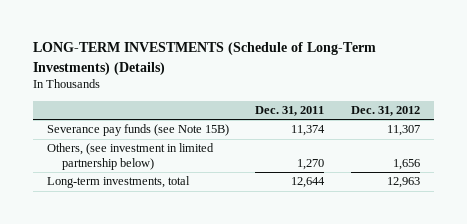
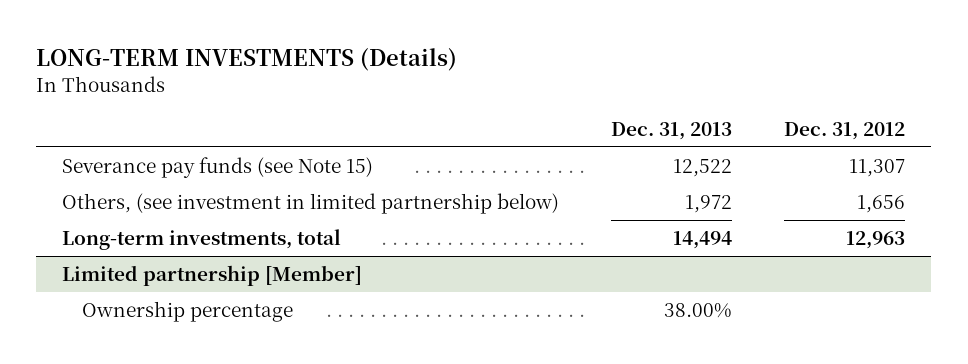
[33,42,377,75] LONG-TERM INVESTMENTS (Schedule of Long-Term Investments) (Details) -> [36,48,458,72] LONG-TERM INVESTMENTS (Details)
[255,106,325,117] Dec. 31, 2011 -> none
none -> [611,122,733,141] Dec. 31, 2013
[46,124,229,137] Severance pay funds (see Note 15B) -> [62,156,374,178] Severance pay funds (see Note 15)
none -> [62,264,363,286] Limited partnership [Member]
none -> [81,300,293,322] Ownership percentage

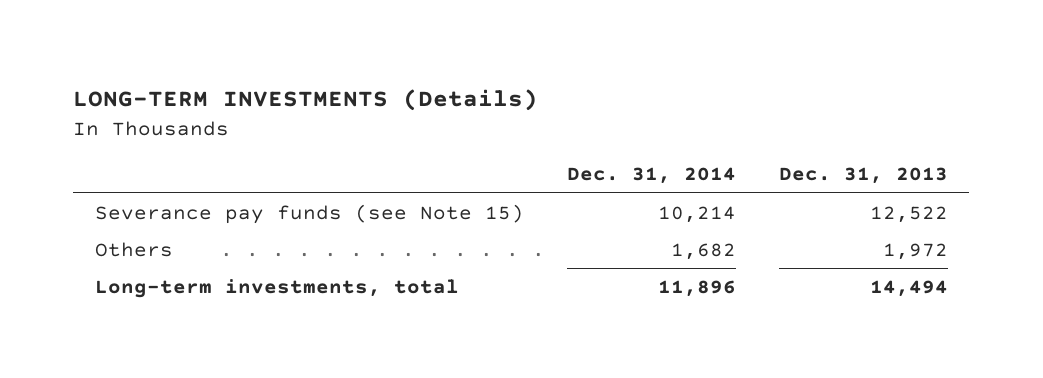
[784,122,906,141] Dec. 31, 2012 -> none
none -> [566,167,736,185] Dec. 31, 2014
[62,192,560,214] Others, (see investment in limited partnership below) -> [94,241,173,257] Others
[62,264,363,286] Limited partnership [Member] -> none
[81,300,293,322] Ownership percentage -> none

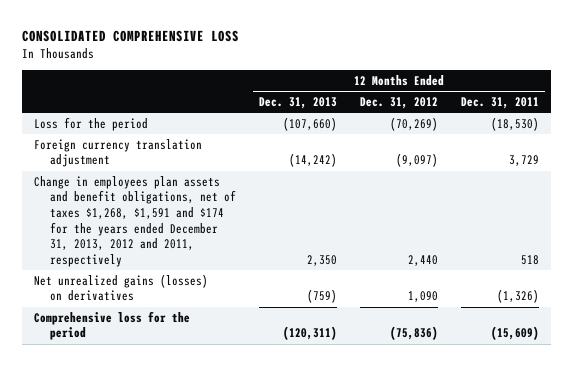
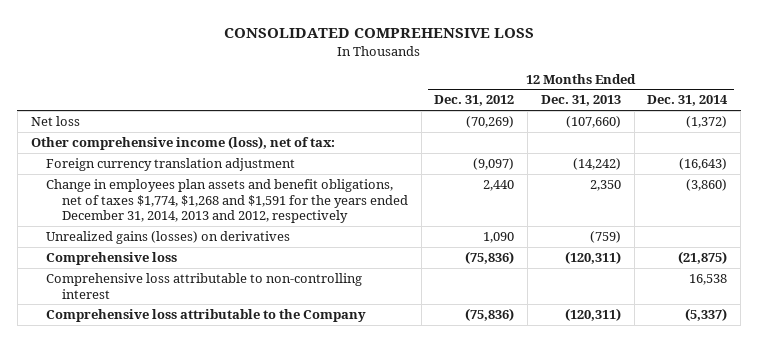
[461,97,540,110] Dec. 31, 2011 -> none
none -> [647,95,729,107] Dec. 31, 2014
[33,116,148,131] Loss for the period -> [30,116,80,127] Net loss
none -> [30,136,335,151] Other comprehensive income (loss), net of tax:
[33,175,236,267] Change in employees plan assets and benefit obligations, net of taxes $1,268, $1,591 and $174 for the years ended December 31, 2013, 2012 and 2011, respectively -> [46,179,408,223] Change in employees plan assets and benefit obligations, net of taxes $1,774, $1,268 and $1,591 for the years ended December 31, 2014, 2013 and 2012, respectively
[33,273,208,302] Net unrealized gains (losses) on derivatives -> [46,231,291,245] Unrealized gains (losses) on derivatives
none -> [46,252,178,266] Comprehensive loss
none -> [46,273,363,299] Comprehensive loss attributable to non-controlling interest
[33,310,190,341] Comprehensive loss for the period -> [46,309,367,323] Comprehensive loss attributable to the Company

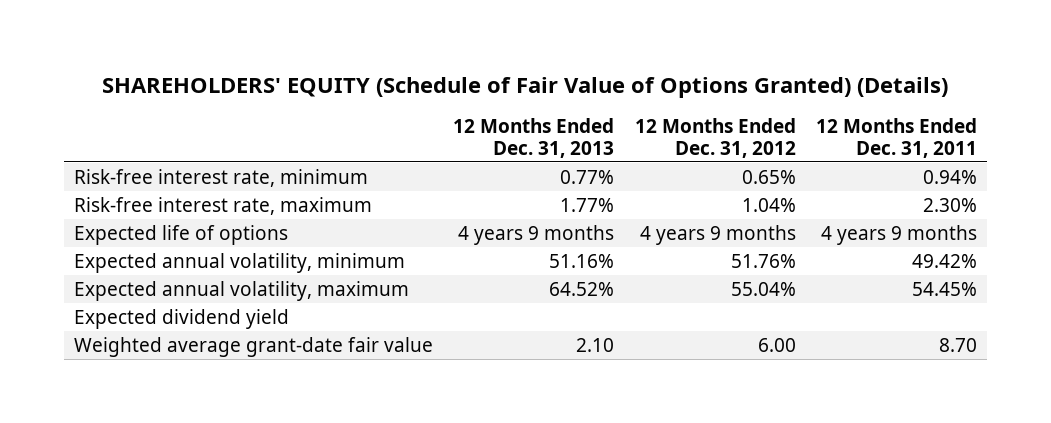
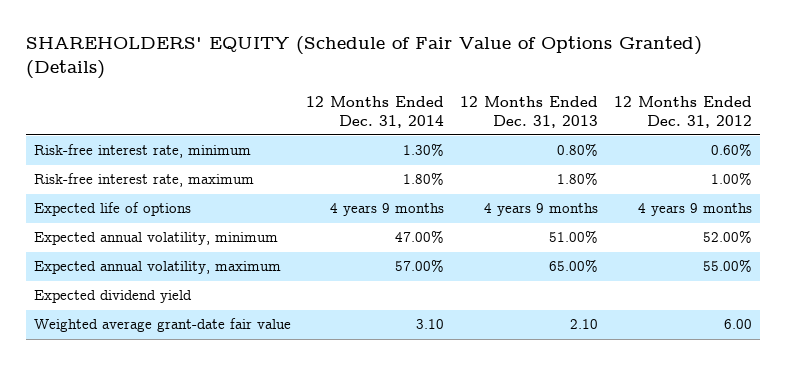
[815,117,977,158] 12 Months Ended Dec. 31, 2011 -> none
none -> [306,96,445,128] 12 Months Ended Dec. 31, 2014
[560,169,615,184] 0.77% -> [557,143,599,157] 0.80%
[741,169,796,184] 0.65% -> [711,143,753,157] 0.60%
[560,197,615,212] 1.77% -> [557,172,599,186] 1.80%
[741,197,796,212] 1.04% -> [711,172,753,186] 1.00%
[549,253,615,268] 51.16% -> [549,230,599,244] 51.00%
[730,253,796,268] 51.76% -> [703,230,753,244] 52.00%
[549,281,615,296] 64.52% -> [549,259,599,273] 65.00%
[730,281,796,296] 55.04% -> [703,259,753,273] 55.00%

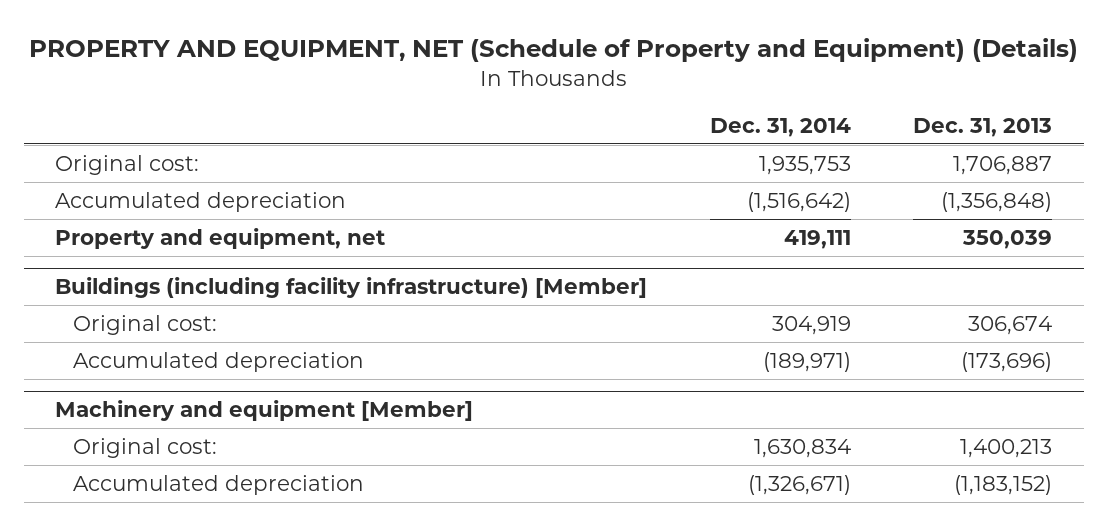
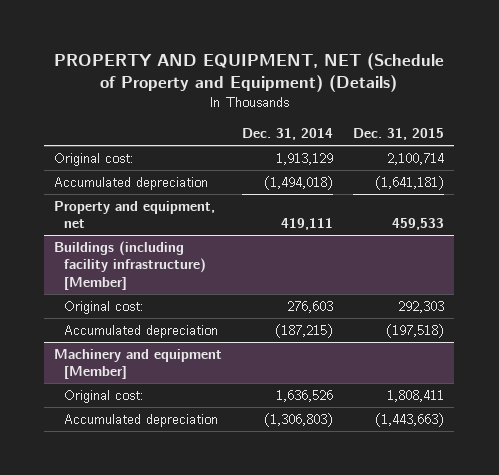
[913,117,1053,137] Dec. 31, 2013 -> none
none -> [353,128,445,141] Dec. 31, 2015
[758,155,851,175] 1,935,753 -> [276,152,334,165] 1,913,129
[746,191,851,212] (1,516,642) -> [264,175,334,190] (1,494,018)
[771,315,851,335] 304,919 -> [287,300,334,313] 276,603
[762,351,851,372] (189,971) -> [275,323,334,338] (187,215)
[753,438,851,458] 1,630,834 -> [276,389,334,402] 1,636,526
[747,474,851,495] (1,326,671) -> [264,412,334,427] (1,306,803)

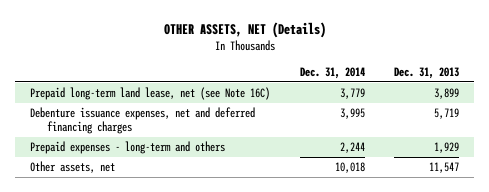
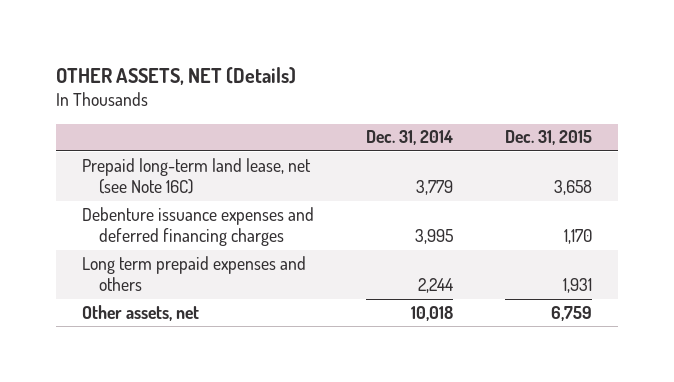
[394,66,460,79] Dec. 31, 2013 -> none
none -> [504,130,592,146] Dec. 31, 2015
[29,107,255,135] Debenture issuance expenses, net and deferred financing charges -> [81,206,314,247] Debenture issuance expenses and deferred financing charges
[29,141,225,155] Prepaid expenses - long-term and others -> [81,255,306,292] Long term prepaid expenses and others

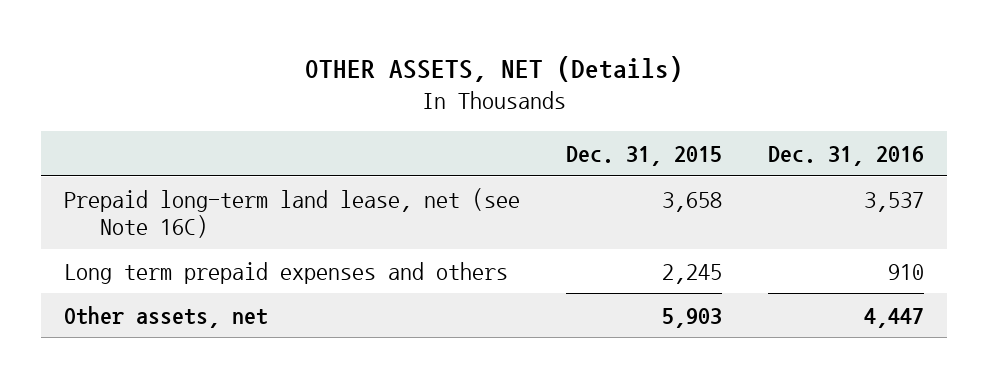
[365,130,453,146] Dec. 31, 2014 -> none
none -> [768,145,925,166] Dec. 31, 2016
[81,206,314,247] Debenture issuance expenses and deferred financing charges -> none
[562,278,592,294] 1,931 -> [661,263,722,284] 2,245
[550,305,592,321] 6,759 -> [661,307,722,328] 5,903

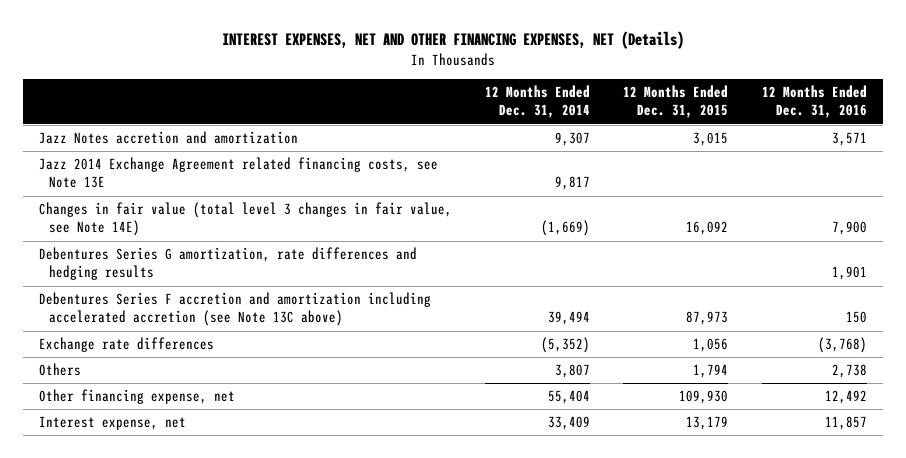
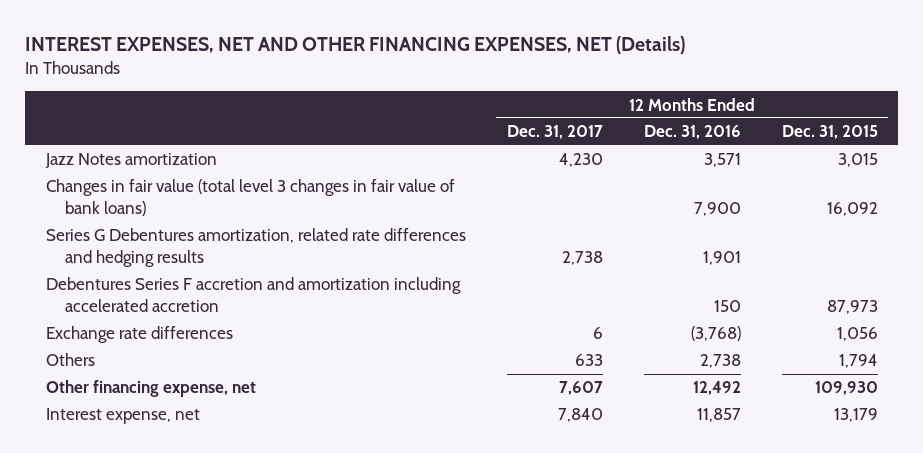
[485,85,591,119] 12 Months Ended Dec. 31, 2014 -> none
none -> [506,125,603,140] Dec. 31, 2017
[39,157,439,189] Jazz 2014 Exchange Agreement related financing costs, see Note 13E -> none
[39,131,299,145] Jazz Notes accretion and amortization -> [44,153,217,169] Jazz Notes amortization
[39,202,453,237] Changes in fair value (total level 3 changes in fair value, see Note 14E) -> [45,179,455,217] Changes in fair value (total level 3 changes in fair value of bank loans)
[39,247,418,281] Debentures Series G amortization, rate differences and hedging results -> [45,228,466,268] Series G Debentures amortization, related rate differences and hedging results
[39,292,432,327] Debentures Series F accretion and amortization including accelerated accretion (see Note 13C above) -> [45,277,461,313] Debentures Series F accretion and amortization including accelerated accretion

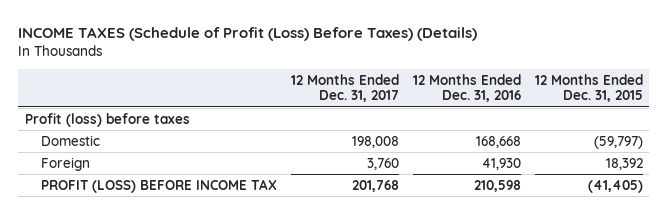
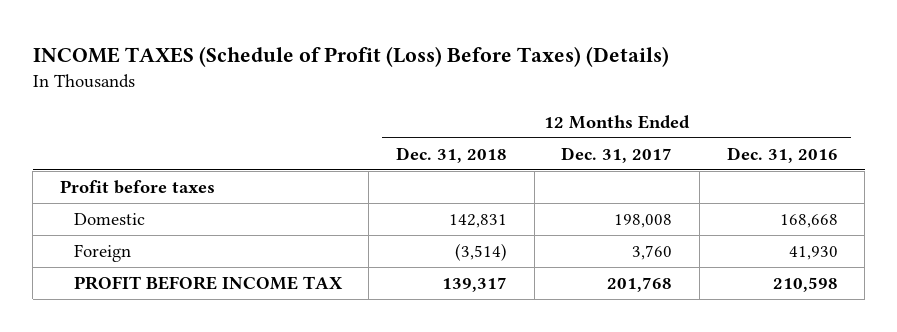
[534,74,643,103] 12 Months Ended Dec. 31, 2015 -> none
none -> [396,146,508,163] Dec. 31, 2018
[24,112,190,127] Profit (loss) before taxes -> [59,180,215,195] Profit before taxes
[41,178,278,193] PROFIT (LOSS) BEFORE INCOME TAX -> [73,276,343,291] PROFIT BEFORE INCOME TAX

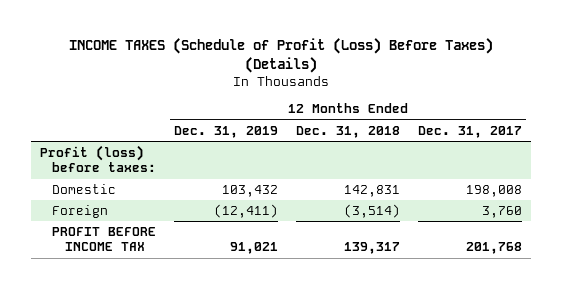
[726,146,838,163] Dec. 31, 2016 -> none
none -> [174,125,279,138] Dec. 31, 2019
[59,180,215,195] Profit before taxes -> [39,145,157,173] Profit (loss) before taxes:

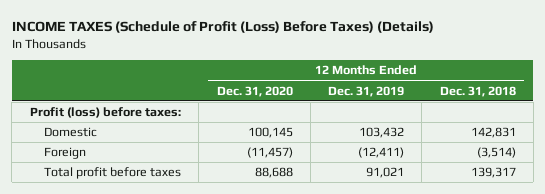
[417,125,522,138] Dec. 31, 2017 -> none
none -> [216,85,293,97] Dec. 31, 2020
[52,227,157,252] PROFIT BEFORE INCOME TAX -> [44,167,182,180] Total profit before taxes

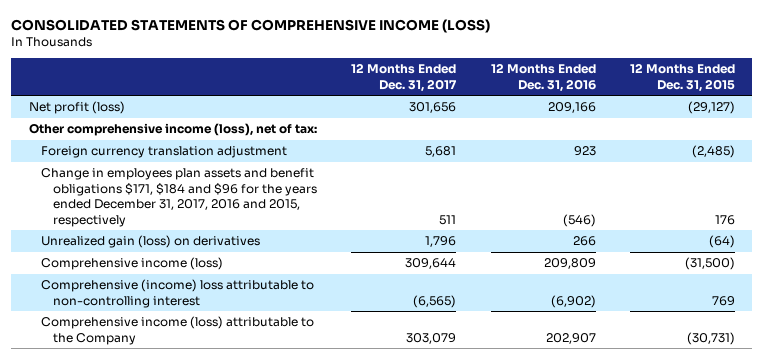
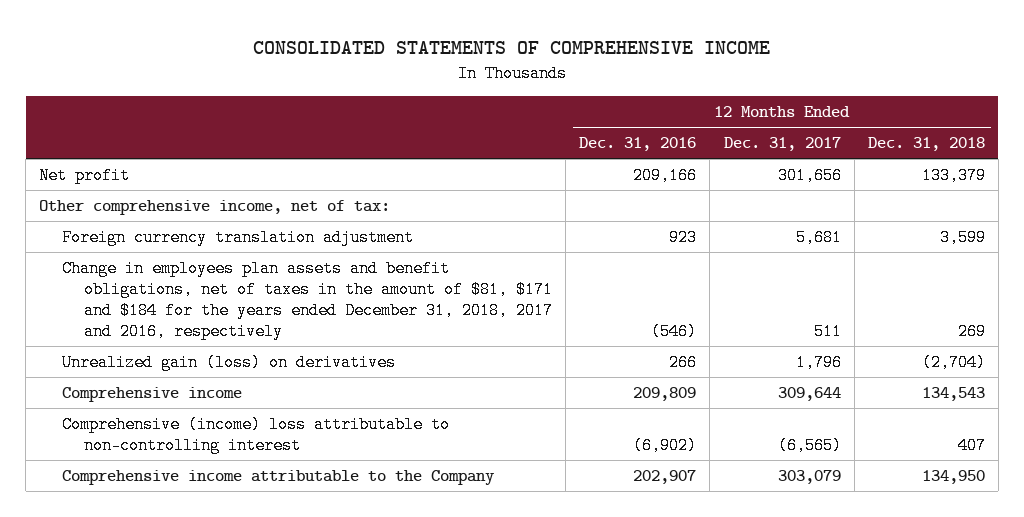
[11,18,491,33] CONSOLIDATED STATEMENTS OF COMPREHENSIVE INCOME (LOSS) -> [252,40,770,54] CONSOLIDATED STATEMENTS OF COMPREHENSIVE INCOME
[630,63,736,92] 12 Months Ended Dec. 31, 2015 -> none
none -> [867,137,985,152] Dec. 31, 2018
[28,101,125,115] Net profit (loss) -> [39,167,131,185] Net profit
[28,123,317,137] Other comprehensive income (loss), net of tax: -> [39,200,391,216] Other comprehensive income, net of tax:
[40,168,318,227] Change in employees plan assets and benefit obligations $171, $184 and $96 for the years ended December 31, 2017, 2016 and 2015, respectively -> [61,260,554,340] Change in employees plan assets and benefit obligations, net of taxes in the amount of $81, $171 and $184 for the years ended December 31, 2018, 2017 and 2016, respectively
[40,257,223,271] Comprehensive income (loss) -> [61,387,242,403] Comprehensive income
[40,316,314,345] Comprehensive income (loss) attributable to the Company -> [61,470,495,486] Comprehensive income attributable to the Company

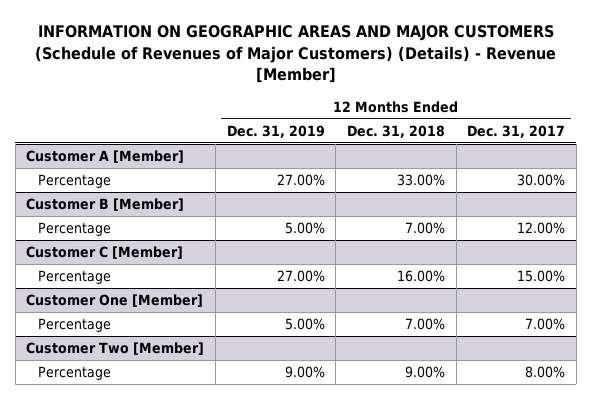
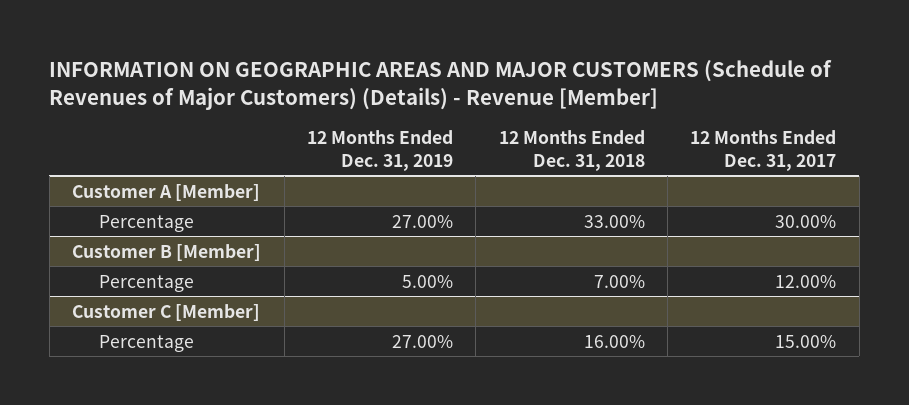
[26,294,204,308] Customer One [Member] -> none
[38,318,112,333] Percentage -> none
[26,342,205,356] Customer Two [Member] -> none
[38,366,112,381] Percentage -> none

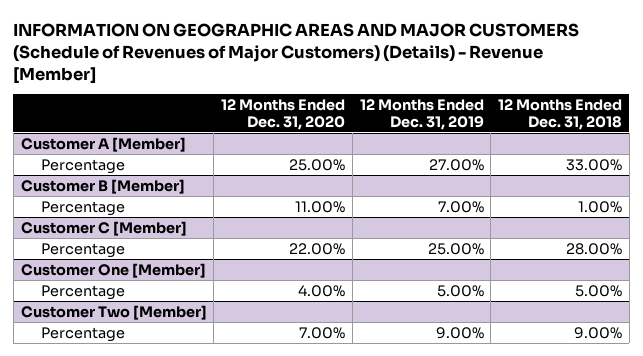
[690,129,837,171] 12 Months Ended Dec. 31, 2017 -> none
none -> [221,98,346,130] 12 Months Ended Dec. 31, 2020
[401,274,453,288] 5.00% -> [437,200,484,213] 7.00%
[593,274,645,288] 7.00% -> [577,200,622,213] 1.00%
[391,334,453,348] 27.00% -> [427,242,484,255] 25.00%
[583,334,645,348] 16.00% -> [565,242,622,255] 28.00%
none -> [20,262,206,278] Customer One [Member]
none -> [41,284,126,300] Percentage
none -> [20,304,207,320] Customer Two [Member]
none -> [41,326,126,342] Percentage

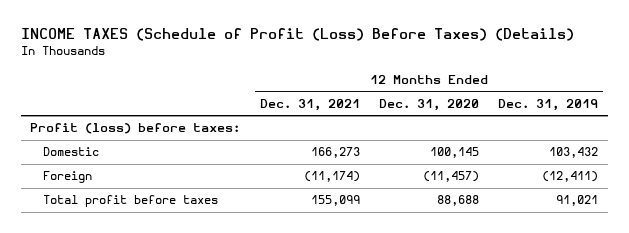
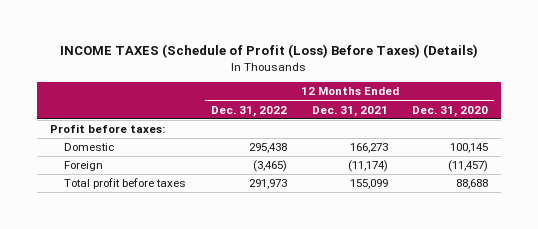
[498,98,599,111] Dec. 31, 2019 -> none
none -> [210,105,287,117] Dec. 31, 2022
[30,123,241,135] Profit (loss) before taxes: -> [49,124,165,134] Profit before taxes:

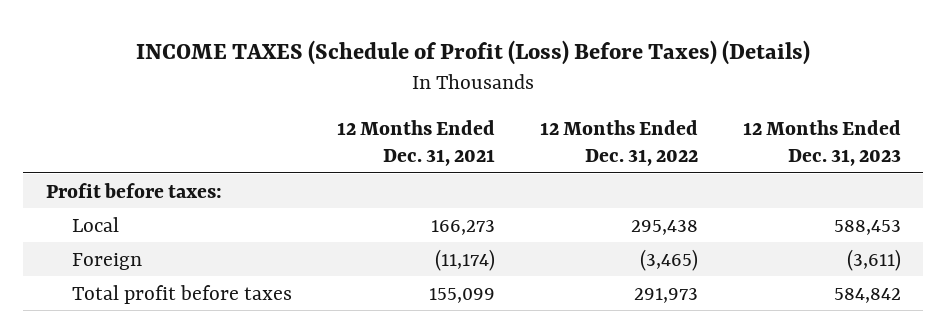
[412,105,489,117] Dec. 31, 2020 -> none
none -> [742,120,901,167] 12 Months Ended Dec. 31, 2023
[63,143,114,152] Domestic -> [72,216,120,232] Local

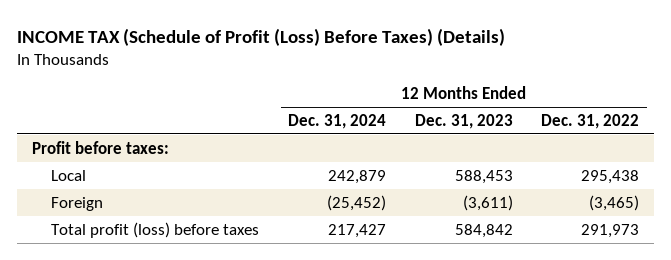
[136,39,811,65] INCOME TAXES (Schedule of Profit (Loss) Before Taxes) (Details) -> [17,27,506,46] INCOME TAX (Schedule of Profit (Loss) Before Taxes) (Details)
[337,120,496,167] 12 Months Ended Dec. 31, 2021 -> none
none -> [288,113,387,129] Dec. 31, 2024
[72,284,293,304] Total profit before taxes -> [51,221,260,238] Total profit (loss) before taxes

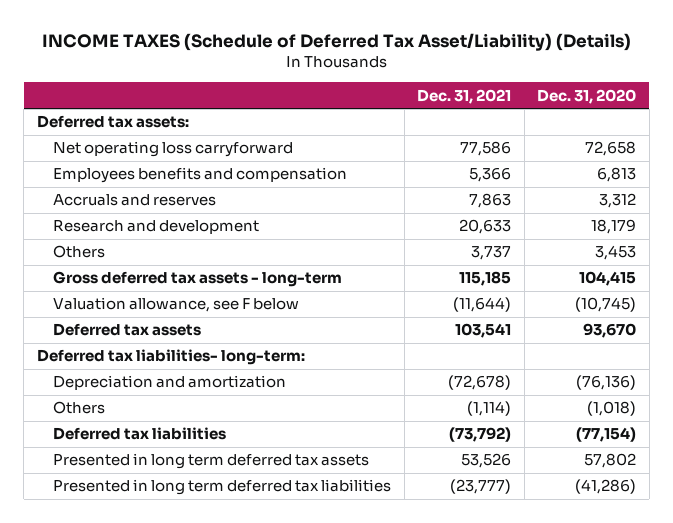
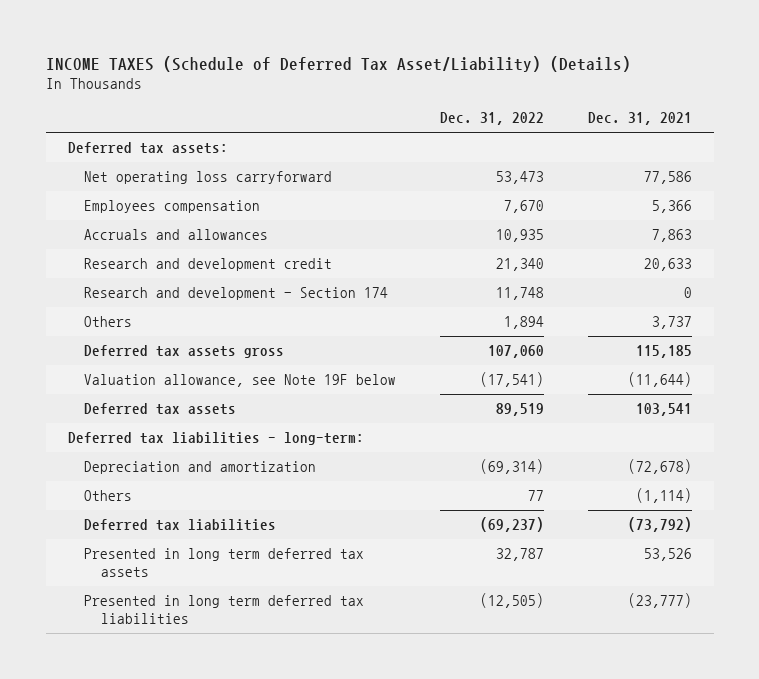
[537,88,637,104] Dec. 31, 2020 -> none
none -> [440,112,545,126] Dec. 31, 2022
[53,167,348,184] Employees benefits and compensation -> [84,200,261,214] Employees compensation
[53,194,217,207] Accruals and reserves -> [84,229,269,241] Accruals and allowances
[53,220,260,235] Research and development -> [84,258,333,272] Research and development credit
none -> [84,287,389,301] Research and development - Section 174
[53,271,343,288] Gross deferred tax assets - long-term -> [84,345,285,359] Deferred tax assets gross
[53,297,300,313] Valuation allowance, see F below -> [84,374,397,388] Valuation allowance, see Note 19F below
[36,349,305,366] Deferred tax liabilities- long-term: -> [67,432,364,446] Deferred tax liabilities - long-term:

